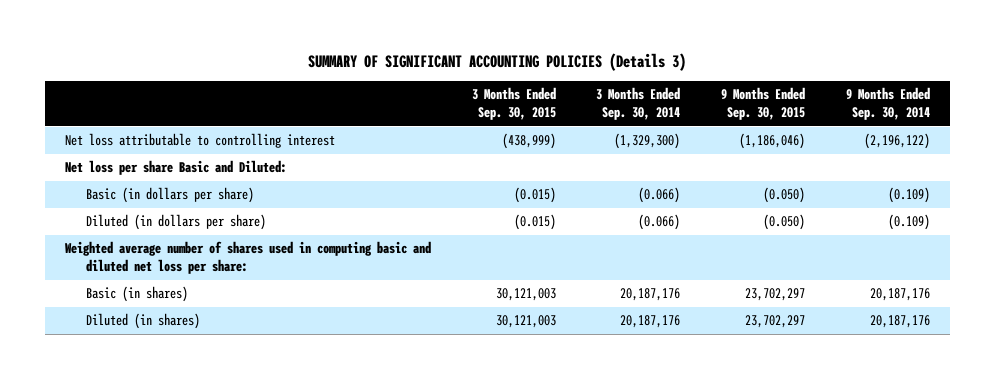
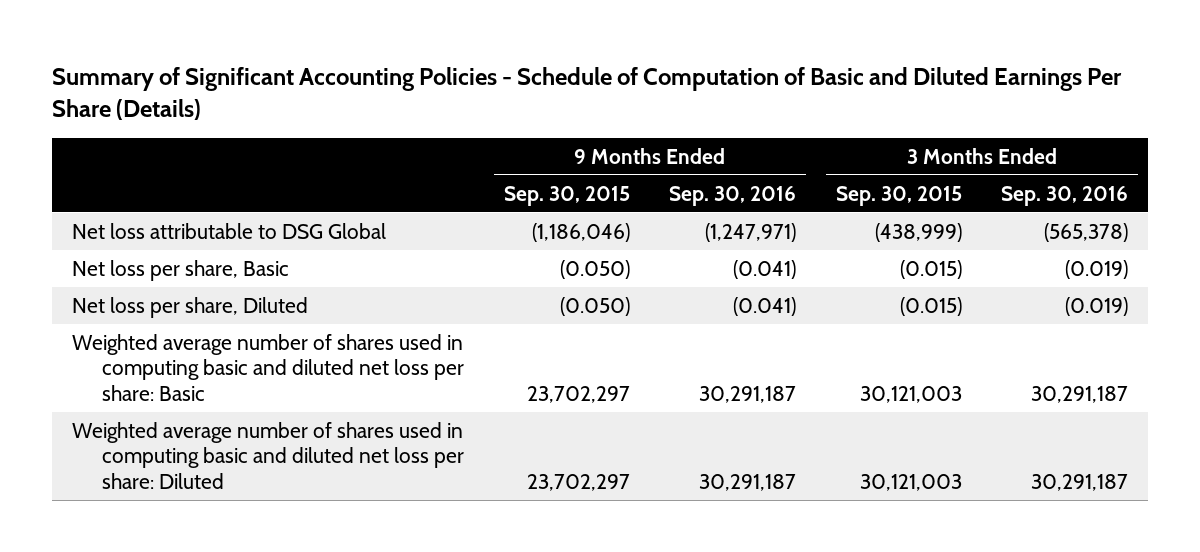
[308,52,687,71] SUMMARY OF SIGNIFICANT ACCOUNTING POLICIES (Details 3) -> [52,66,1123,121] Summary of Significant Accounting Policies - Schedule of Computation of Basic and Diluted Earnings Per Share (Details)
[596,87,681,121] 3 Months Ended Sep. 30, 2014 -> none
[845,87,930,121] 9 Months Ended Sep. 30, 2014 -> none
none -> [669,185,797,206] Sep. 30, 2016
none -> [1001,185,1129,206] Sep. 30, 2016
[65,160,288,176] Net loss per share Basic and Diluted: -> none
[65,241,432,275] Weighted average number of shares used in computing basic and diluted net loss per share: -> none
[65,133,336,149] Net loss attributable to controlling interest -> [72,222,387,239] Net loss attributable to DSG Global
[85,187,254,204] Basic (in dollars per share) -> [72,259,290,281] Net loss per share, Basic
[85,214,266,231] Diluted (in dollars per share) -> [72,296,309,318] Net loss per share, Diluted
[85,286,188,303] Basic (in shares) -> [72,333,465,401] Weighted average number of shares used in computing basic and diluted net loss per share: Basic
[85,313,200,330] Diluted (in shares) -> [72,421,465,489] Weighted average number of shares used in computing basic and diluted net loss per share: Diluted

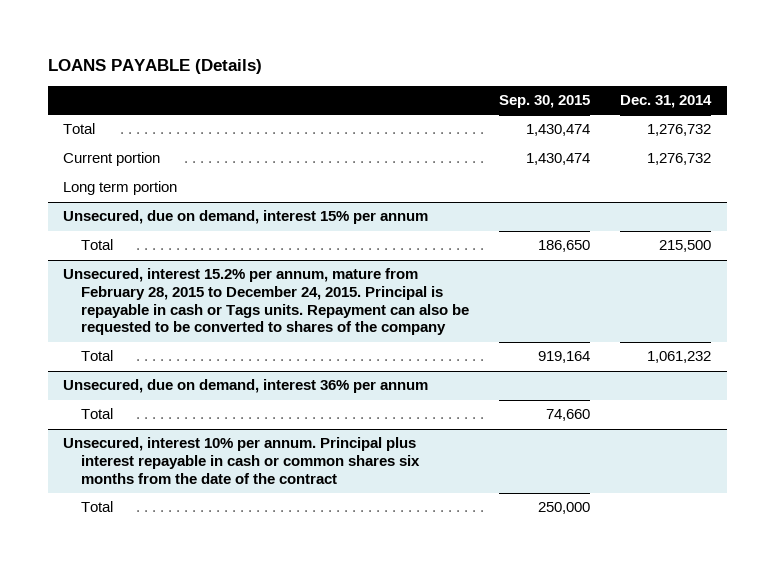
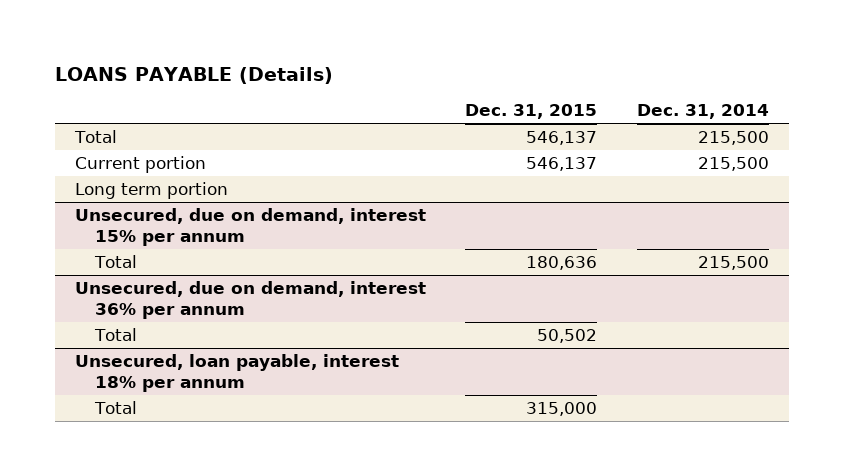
[499,95,591,109] Sep. 30, 2015 -> none
none -> [465,104,598,120] Dec. 31, 2015
[647,124,712,137] 1,276,732 -> [697,131,769,146] 215,500
[647,153,712,166] 1,276,732 -> [697,157,769,172] 215,500
[62,268,469,336] Unsecured, interest 15.2% per annum, mature from February 28, 2015 to December 24, 2015. Principal is repayable in cash or Tags units. Repayment can also be requested to be converted to shares of the company -> none
[80,350,113,362] Total -> none
[62,437,420,484] Unsecured, interest 10% per annum. Principal plus interest repayable in cash or common shares six months from the date of the contract -> none
none -> [74,354,399,393] Unsecured, loan payable, interest 18% per annum

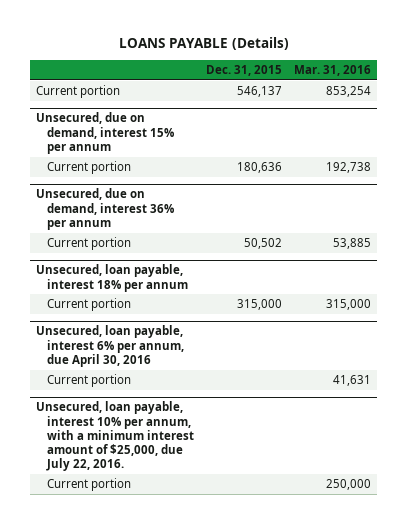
[636,104,769,120] Dec. 31, 2014 -> none
none -> [293,64,371,76] Mar. 31, 2016
[73,130,117,144] Total -> none
[74,182,228,200] Long term portion -> none
[94,255,138,269] Total -> [46,161,131,175] Current portion
[94,328,138,342] Total -> [46,237,131,251] Current portion
[94,401,138,415] Total -> [46,298,131,312] Current portion
none -> [36,325,184,367] Unsecured, loan payable, interest 6% per annum, due April 30, 2016
none -> [46,374,131,388] Current portion
none -> [36,401,194,471] Unsecured, loan payable, interest 10% per annum, with a minimum interest amount of $25,000, due July 22, 2016.
none -> [46,478,131,492] Current portion

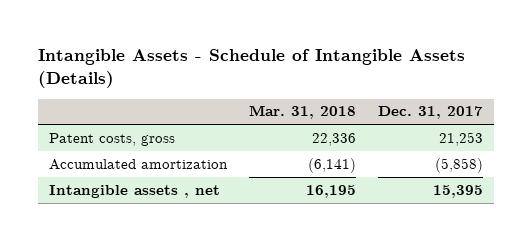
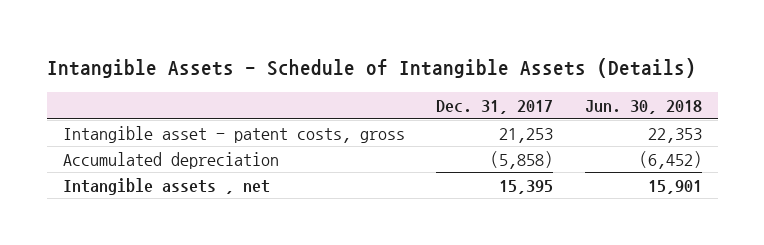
[249,105,357,120] Mar. 31, 2018 -> none
none -> [584,100,702,115] Jun. 30, 2018
[48,132,175,146] Patent costs, gross -> [62,125,405,143] Intangible asset - patent costs, gross
[48,158,228,170] Accumulated amortization -> [62,151,279,169] Accumulated depreciation

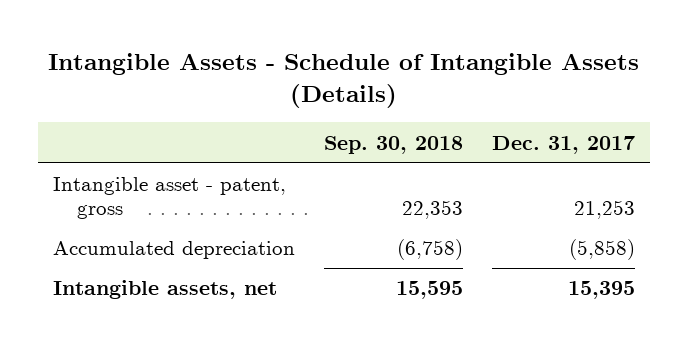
[584,100,702,115] Jun. 30, 2018 -> none
none -> [324,135,464,154] Sep. 30, 2018
[62,125,405,143] Intangible asset - patent costs, gross -> [52,177,286,220] Intangible asset - patent, gross
[62,177,270,195] Intangible assets , net -> [52,280,277,300] Intangible assets, net

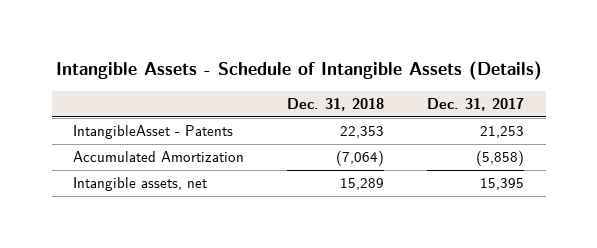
[324,135,464,154] Sep. 30, 2018 -> none
none -> [287,98,385,112] Dec. 31, 2018
[52,177,286,220] Intangible asset - patent, gross -> [73,125,234,140] IntangibleAsset - Patents
[52,241,295,260] Accumulated depreciation -> [73,151,245,163] Accumulated Amortization

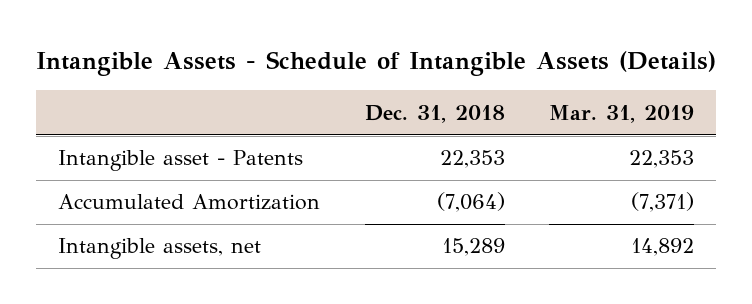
[427,98,525,112] Dec. 31, 2017 -> none
none -> [549,104,695,123] Mar. 31, 2019
[73,125,234,140] IntangibleAsset - Patents -> [58,150,304,172] Intangible asset - Patents

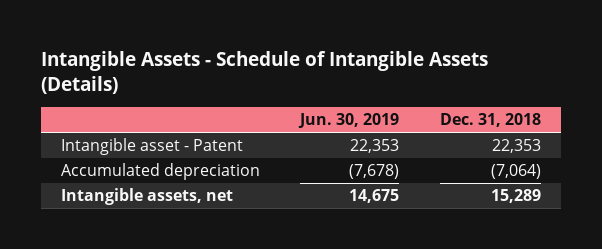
[549,104,695,123] Mar. 31, 2019 -> none
none -> [298,113,400,129] Jun. 30, 2019
[58,150,304,172] Intangible asset - Patents -> [61,138,244,156] Intangible asset - Patent
[58,194,321,211] Accumulated Amortization -> [61,163,261,181] Accumulated depreciation

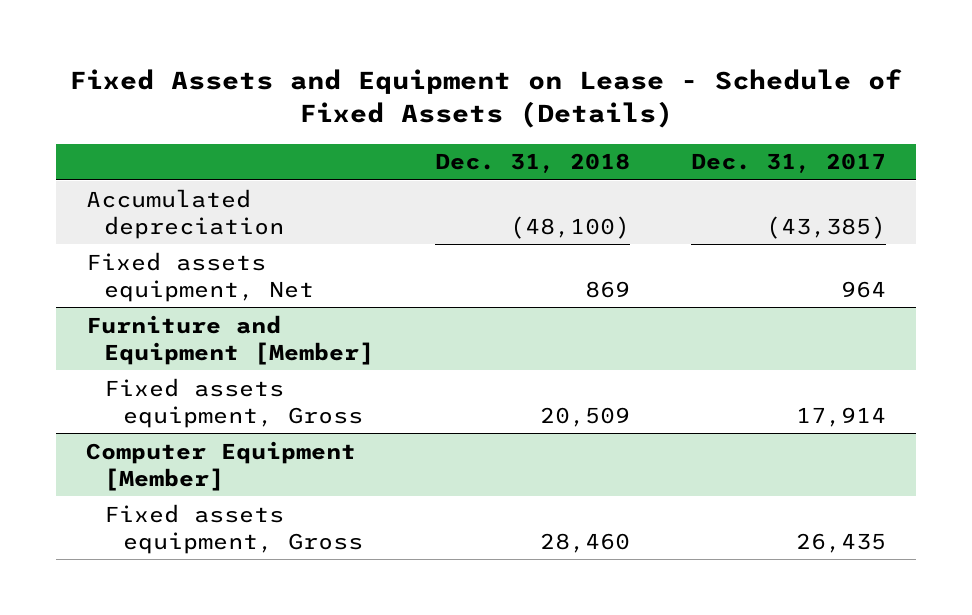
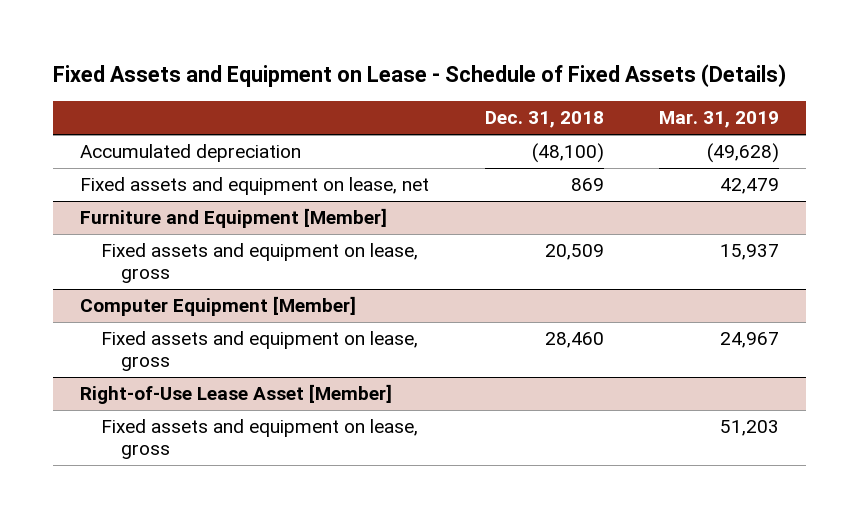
[690,153,886,174] Dec. 31, 2017 -> none
none -> [658,110,779,128] Mar. 31, 2019
[86,251,315,302] Fixed assets equipment, Net -> [80,177,430,196] Fixed assets and equipment on lease, net
[104,377,363,428] Fixed assets equipment, Gross -> [100,243,418,284] Fixed assets and equipment on lease, gross
[104,503,363,554] Fixed assets equipment, Gross -> [100,331,418,372] Fixed assets and equipment on lease, gross
none -> [80,384,393,405] Right-of-Use Lease Asset [Member]
none -> [100,419,418,460] Fixed assets and equipment on lease, gross

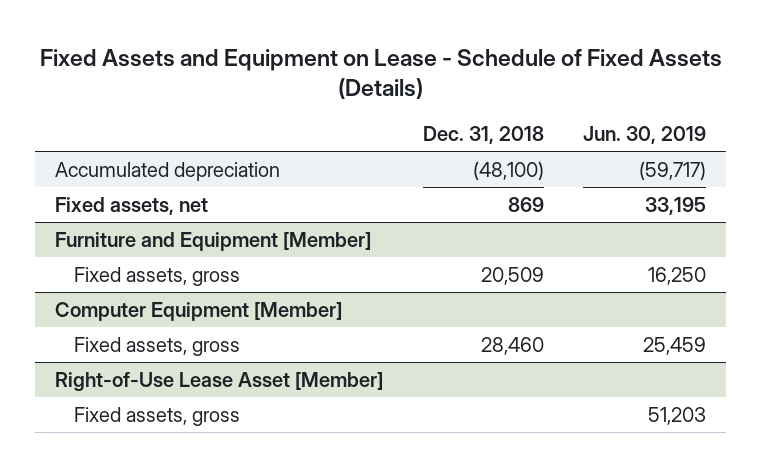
[658,110,779,128] Mar. 31, 2019 -> none
none -> [583,126,707,145] Jun. 30, 2019
[80,177,430,196] Fixed assets and equipment on lease, net -> [54,196,208,215] Fixed assets, net
[100,243,418,284] Fixed assets and equipment on lease, gross -> [73,266,240,286] Fixed assets, gross
[100,331,418,372] Fixed assets and equipment on lease, gross -> [73,336,240,356] Fixed assets, gross
[100,419,418,460] Fixed assets and equipment on lease, gross -> [73,406,240,426] Fixed assets, gross

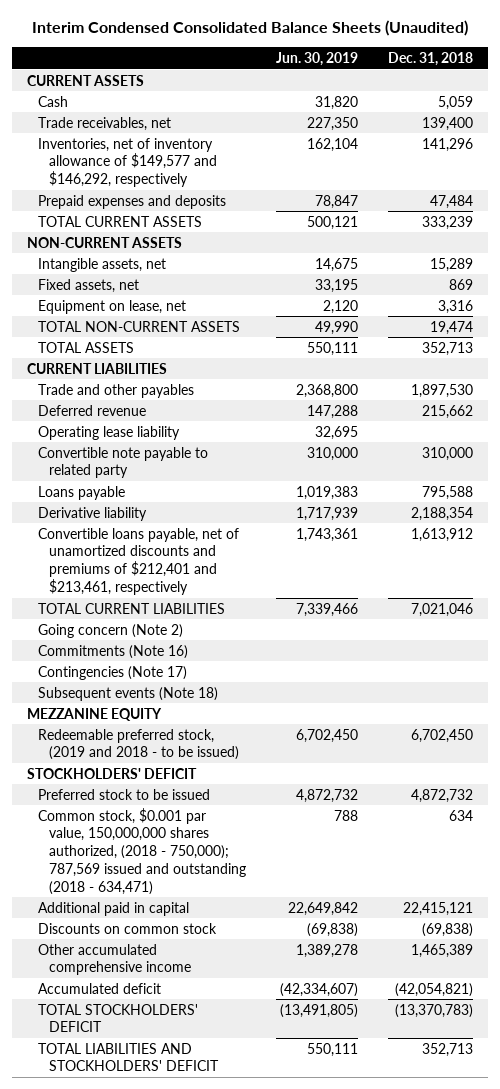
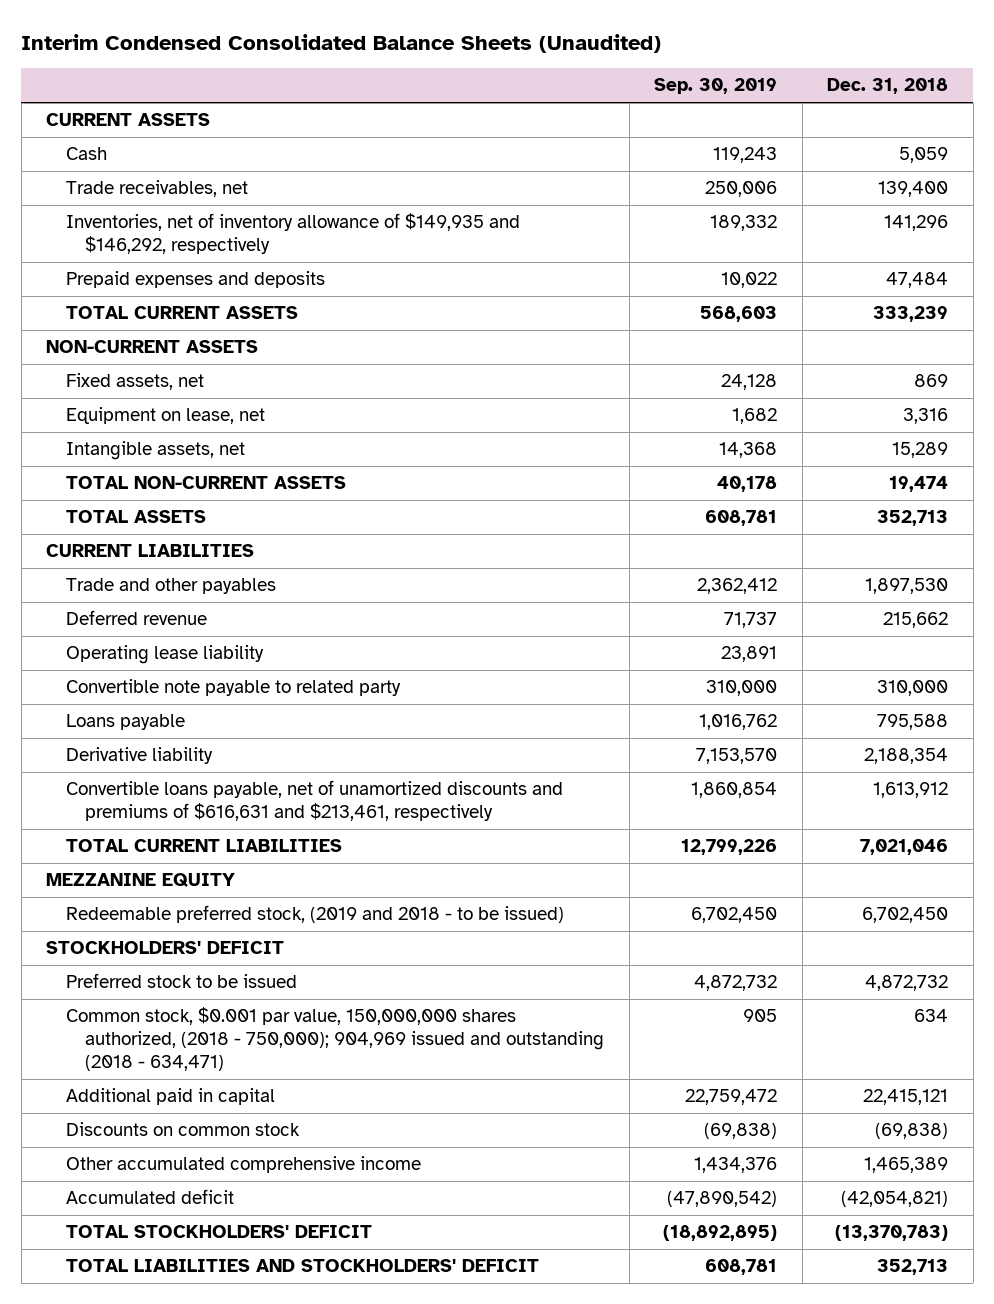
[276,51,359,66] Jun. 30, 2019 -> none
none -> [654,78,778,95] Sep. 30, 2019
[37,137,218,188] Inventories, net of inventory allowance of $149,577 and $146,292, respectively -> [65,213,520,255] Inventories, net of inventory allowance of $149,935 and $146,292, respectively
[37,257,166,272] Intangible assets, net -> [65,441,245,461] Intangible assets, net
[37,527,239,595] Convertible loans payable, net of unamortized discounts and premiums of $212,401 and $213,461, respectively -> [65,780,563,822] Convertible loans payable, net of unamortized discounts and premiums of $616,631 and $213,461, respectively
[37,623,183,638] Going concern (Note 2) -> none
[37,644,188,659] Commitments (Note 16) -> none
[37,665,187,680] Contingencies (Note 17) -> none
[37,686,218,701] Subsequent events (Note 18) -> none
[37,807,247,895] Common stock, $0.001 par value, 150,000,000 shares authorized, (2018 - 750,000); 787,569 issued and outstanding (2018 - 634,471) -> [65,1007,605,1072] Common stock, $0.001 par value, 150,000,000 shares authorized, (2018 - 750,000); 904,969 issued and outstanding (2018 - 634,471)

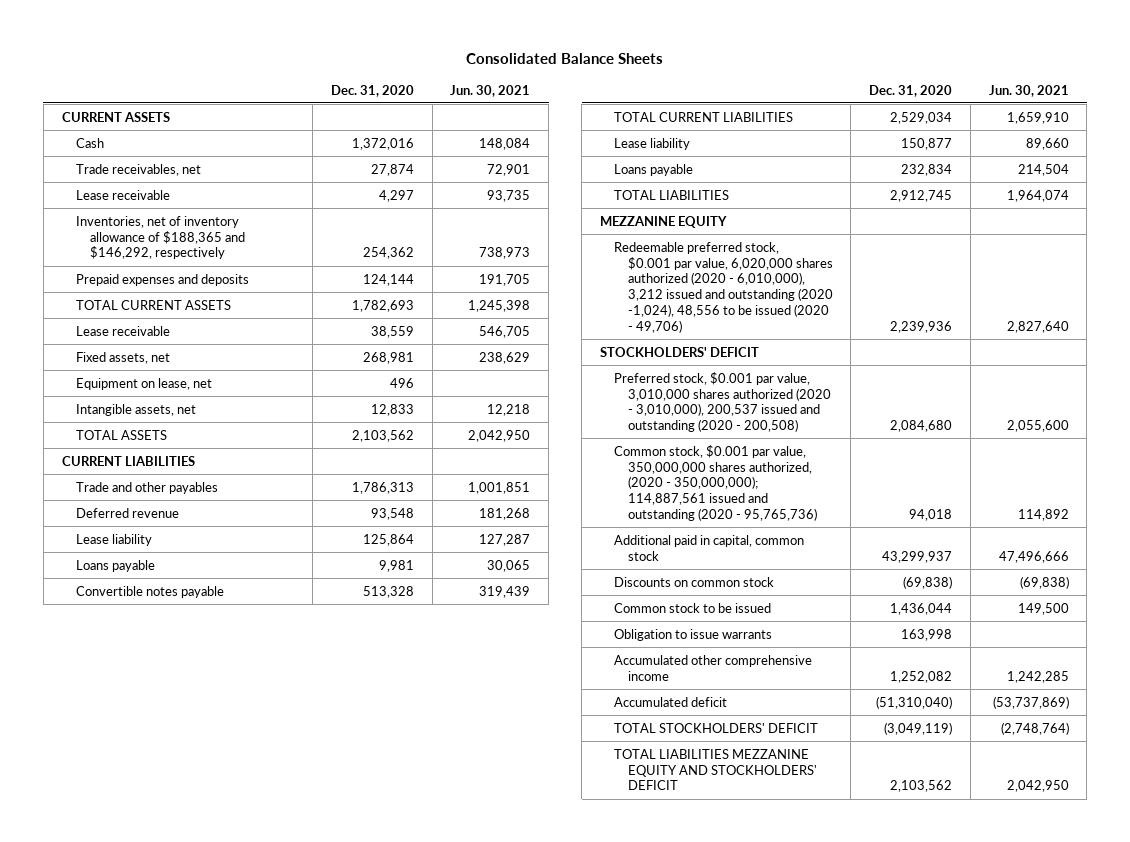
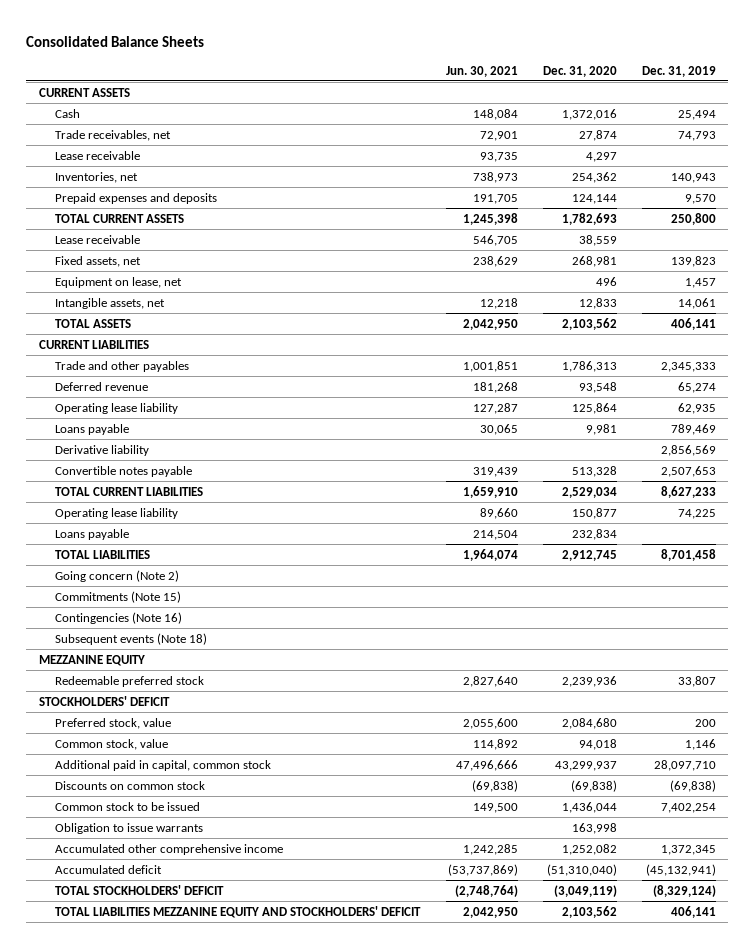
none -> [641,65,716,77] Dec. 31, 2019
[75,215,245,260] Inventories, net of inventory allowance of $188,365 and $146,292, respectively -> [55,171,139,183] Inventories, net
[75,533,152,546] Lease liability -> [55,402,179,414] Operating lease liability
none -> [55,444,150,456] Derivative liability
[613,137,690,150] Lease liability -> [55,507,179,519] Operating lease liability
none -> [55,569,180,582] Going concern (Note 2)
none -> [55,590,182,603] Commitments (Note 15)
none -> [55,611,183,624] Contingencies (Note 16)
none -> [55,632,208,645] Subsequent events (Note 18)
[613,241,833,334] Redeemable preferred stock, $0.001 par value, 6,020,000 shares authorized (2020 - 6,010,000), 3,212 issued and outstanding (2020 -1,024), 48,556 to be issued (2020 - 49,706) -> [55,675,205,687] Redeemable preferred stock
[613,371,831,433] Preferred stock, $0.001 par value, 3,010,000 shares authorized (2020 - 3,010,000), 200,537 issued and outstanding (2020 - 200,508) -> [55,717,172,729] Preferred stock, value
[613,444,817,522] Common stock, $0.001 par value, 350,000,000 shares authorized, (2020 - 350,000,000); 114,887,561 issued and outstanding (2020 - 95,765,736) -> [55,738,169,750] Common stock, value

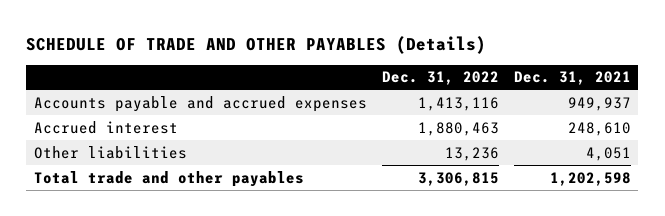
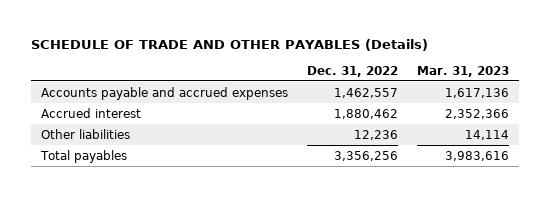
[513,71,631,86] Dec. 31, 2021 -> none
none -> [417,65,510,77] Mar. 31, 2023
[417,96,499,111] 1,413,116 -> [333,87,398,98] 1,462,557
[417,121,499,136] 1,880,463 -> [333,108,398,119] 1,880,462
[444,146,499,161] 13,236 -> [353,129,398,140] 12,236
[33,170,304,187] Total trade and other payables -> [39,149,127,163] Total payables
[417,171,499,186] 3,306,815 -> [333,150,398,161] 3,356,256

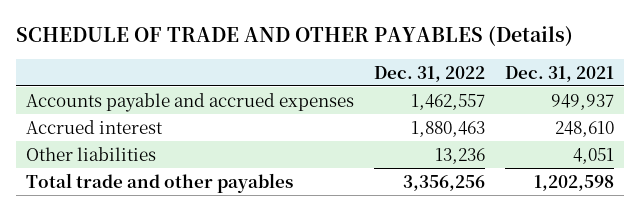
[417,65,510,77] Mar. 31, 2023 -> none
none -> [505,65,615,82] Dec. 31, 2021
[333,108,398,119] 1,880,462 -> [411,120,486,137] 1,880,463
[353,129,398,140] 12,236 -> [435,147,486,164] 13,236
[39,149,127,163] Total payables -> [25,172,293,193] Total trade and other payables

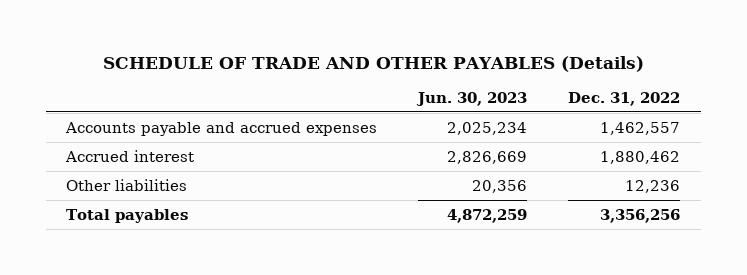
[505,65,615,82] Dec. 31, 2021 -> none
none -> [416,91,528,106] Jun. 30, 2023
[411,120,486,137] 1,880,463 -> [600,150,681,164] 1,880,462
[435,147,486,164] 13,236 -> [625,179,681,193] 12,236
[25,172,293,193] Total trade and other payables -> [66,208,189,223] Total payables

